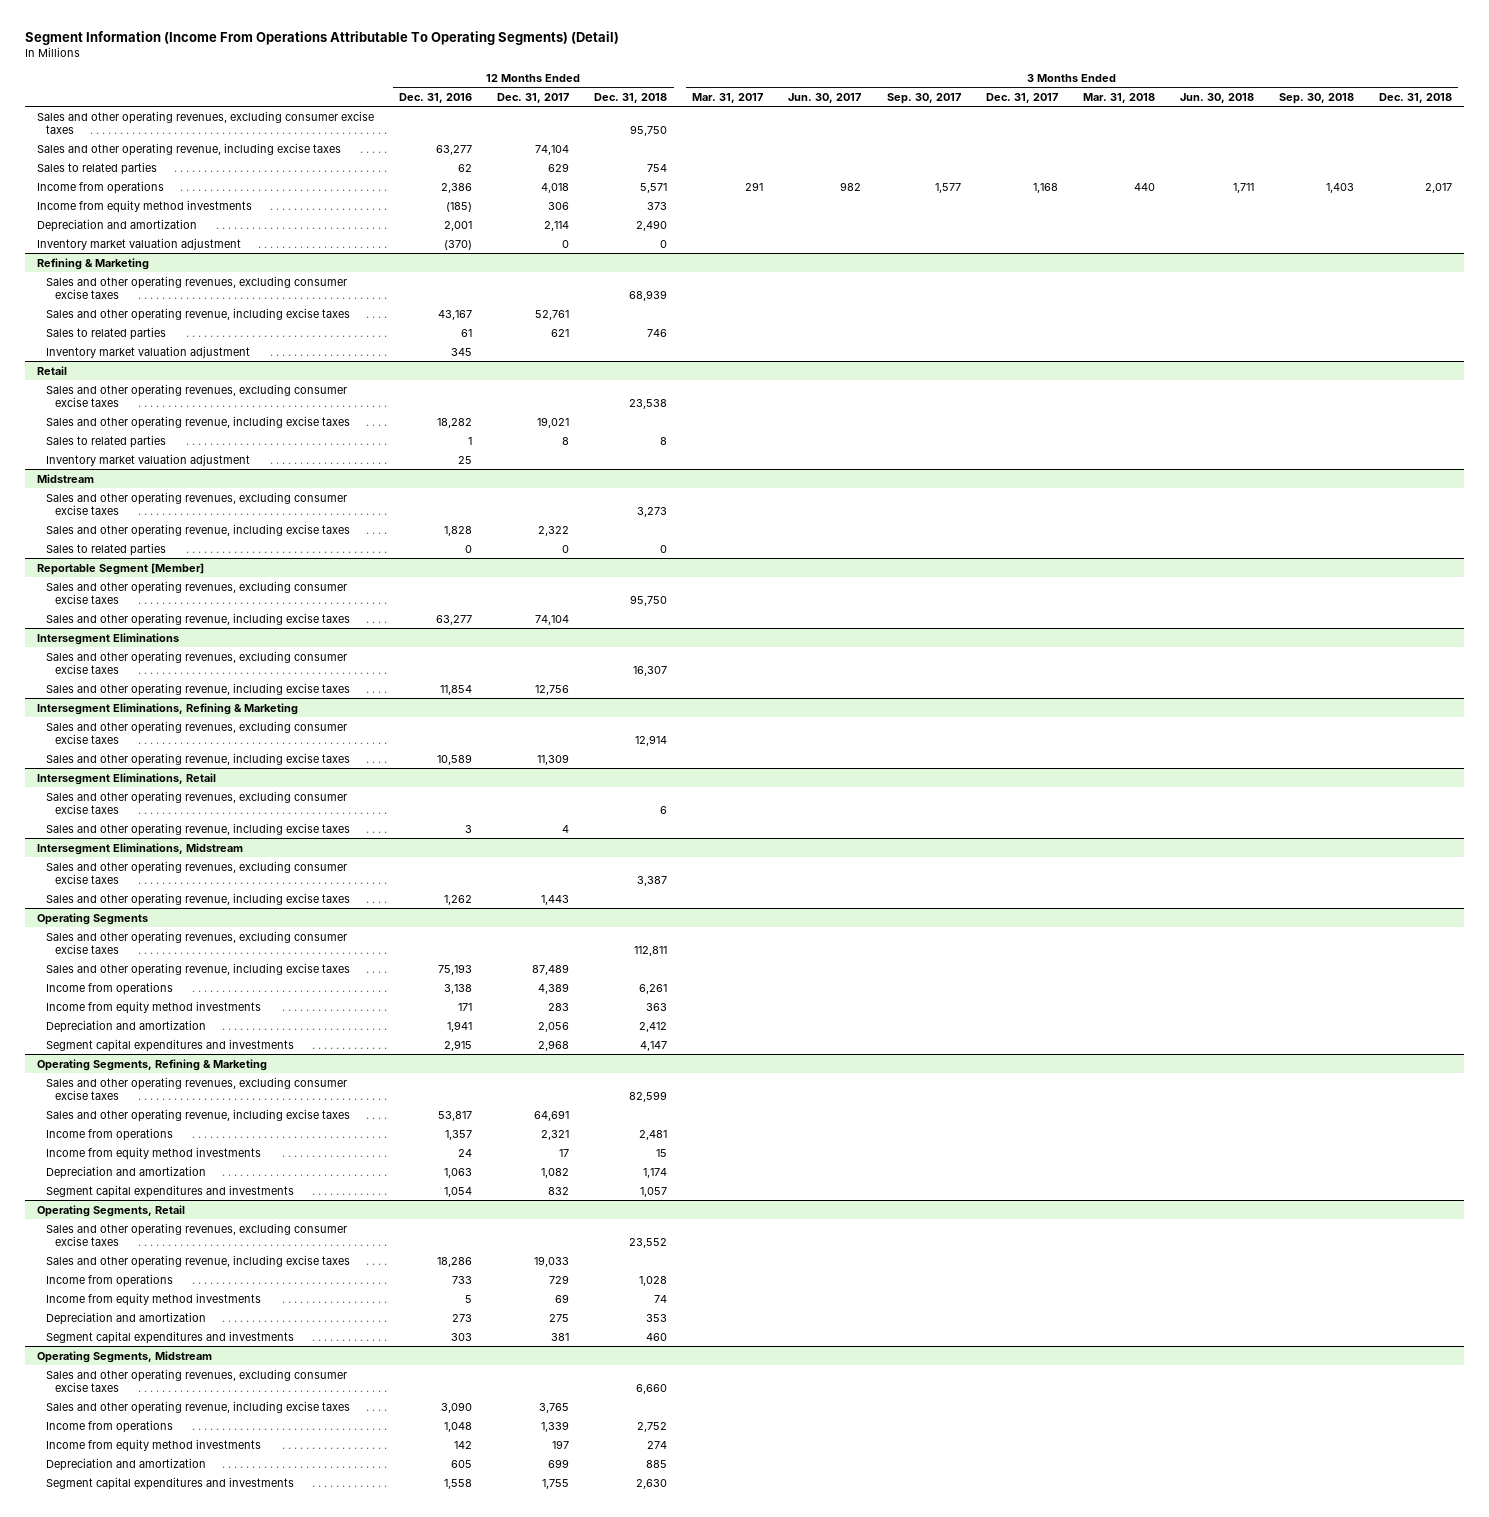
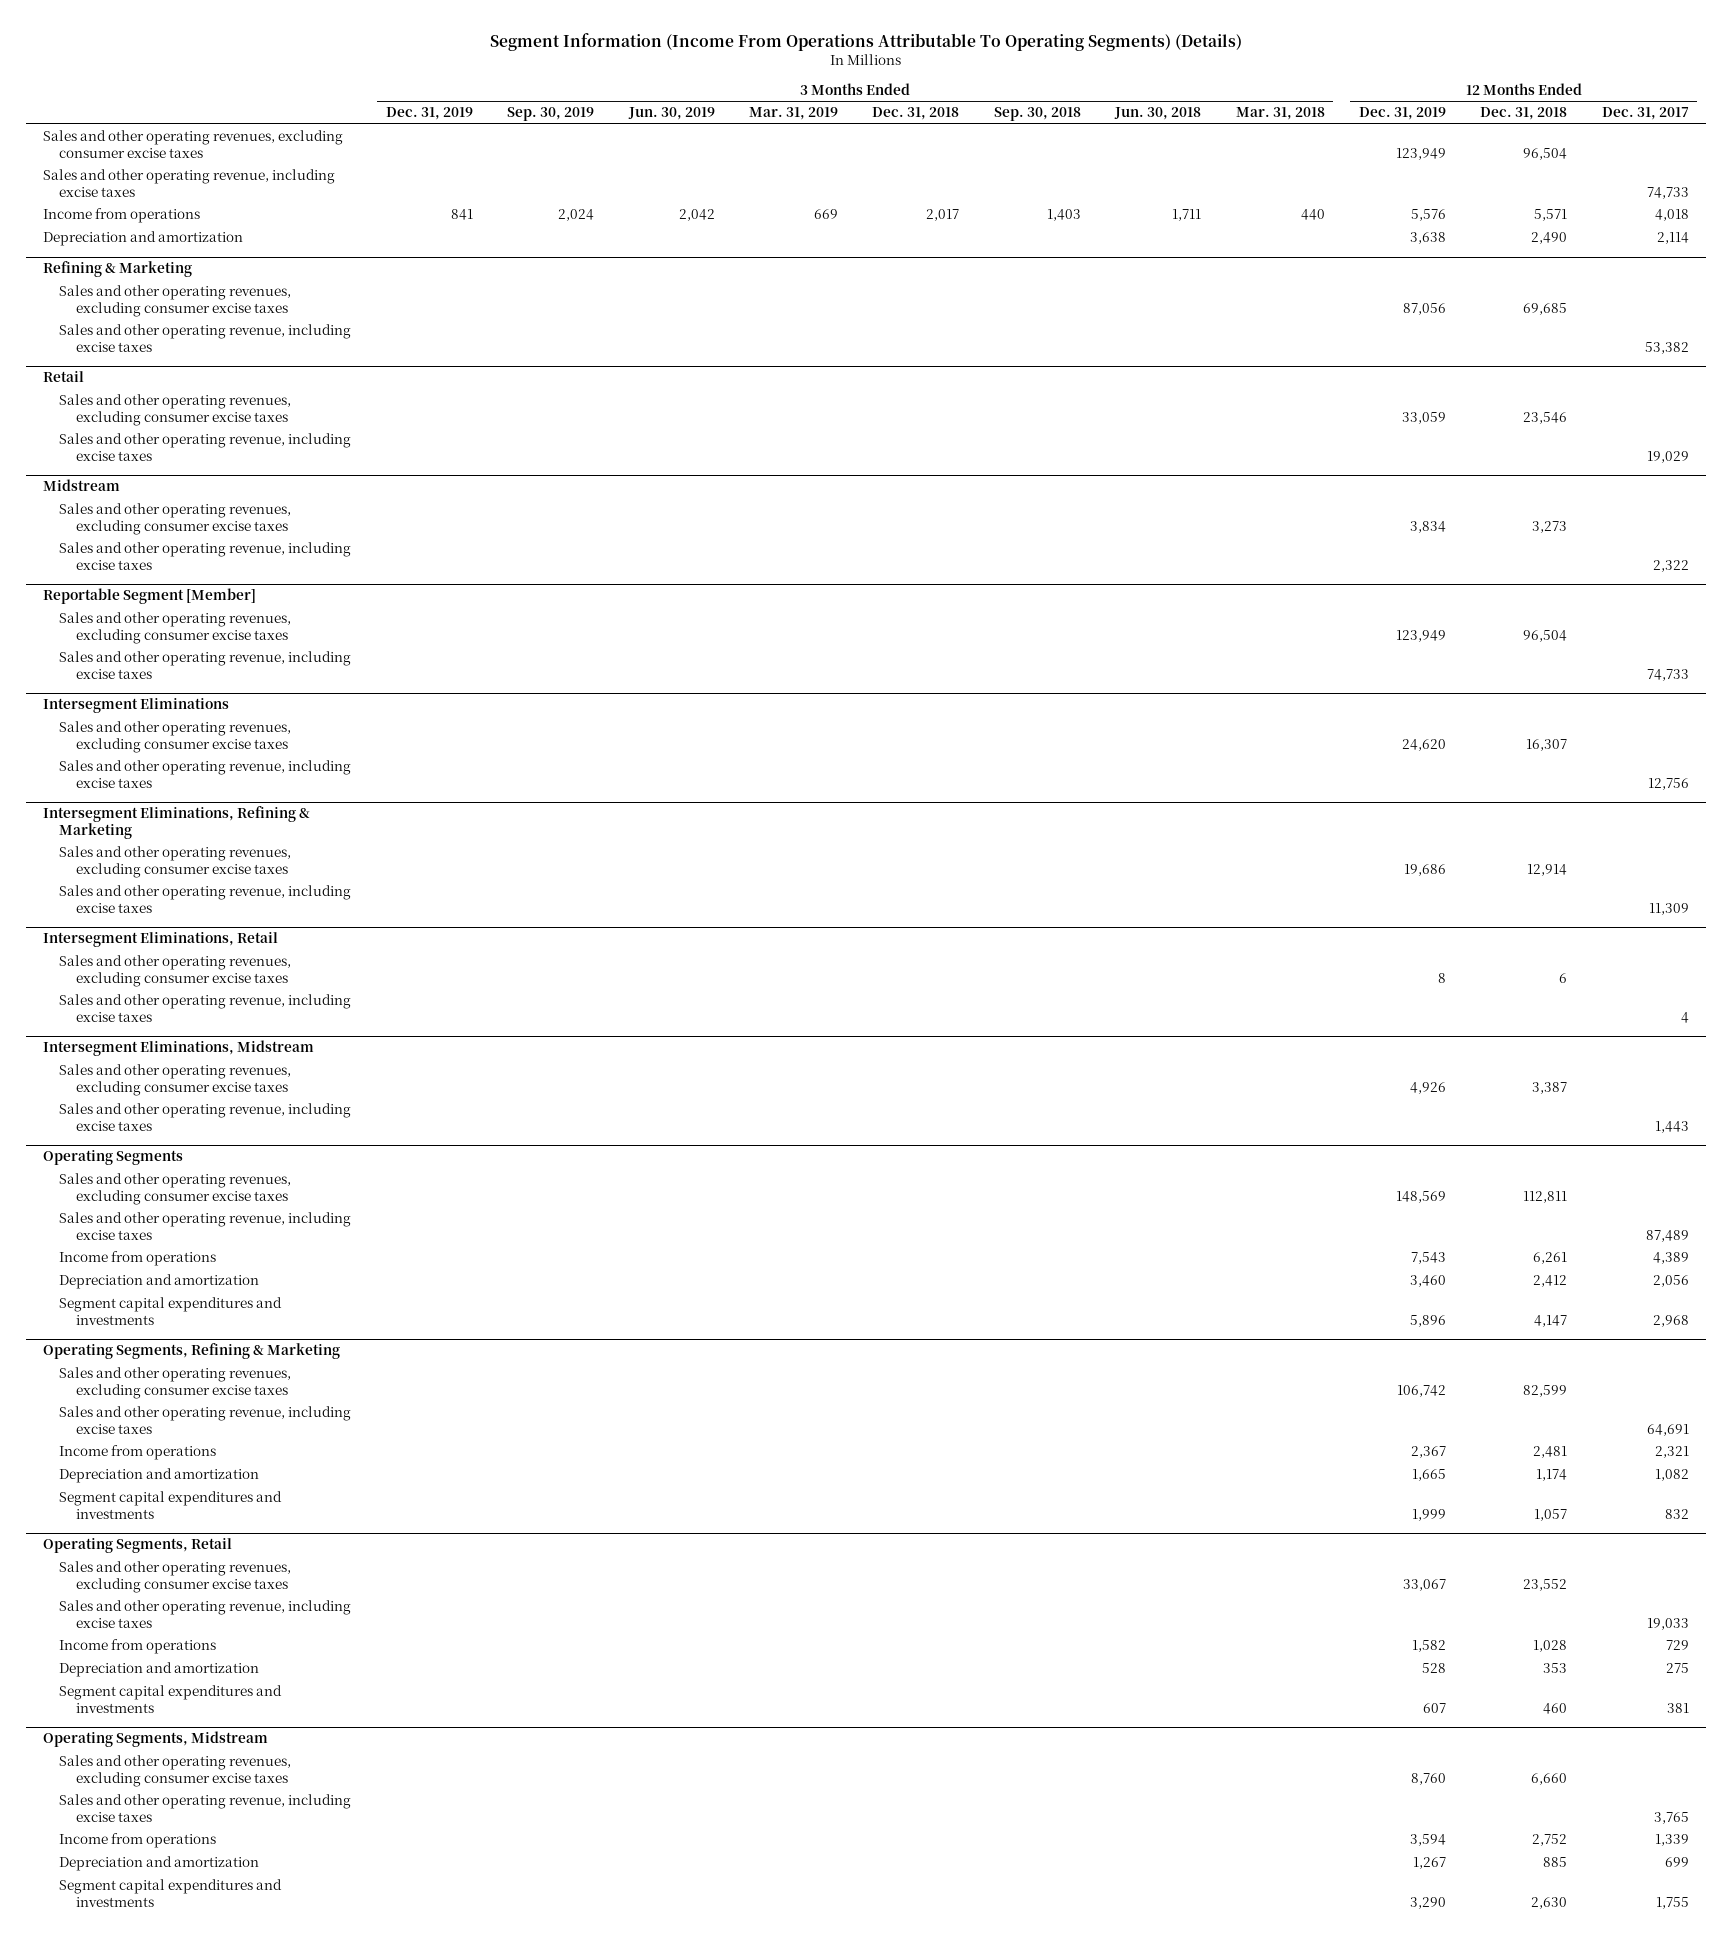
[24,30,619,45] Segment Information (Income From Operations Attributable To Operating Segments) (Detail) -> [489,32,1242,51] Segment Information (Income From Operations Attributable To Operating Segments) (Details)
[399,92,473,103] Dec. 31, 2016 -> none
[692,92,764,103] Mar. 31, 2017 -> none
[788,92,862,103] Jun. 30, 2017 -> none
[886,92,961,104] Sep. 30, 2017 -> none
[985,92,1058,103] Dec. 31, 2017 -> none
none -> [385,107,473,121] Dec. 31, 2019
none -> [507,107,595,122] Sep. 30, 2019
none -> [627,107,715,121] Jun. 30, 2019
none -> [748,107,838,121] Mar. 31, 2019
none -> [1359,107,1447,121] Dec. 31, 2019
[37,161,158,175] Sales to related parties -> none
[630,124,668,136] 95,750 -> [1523,147,1568,160] 96,504
[535,144,570,155] 74,104 -> [1646,186,1689,199] 74,733
[37,199,253,213] Income from equity method investments -> none
[37,237,242,250] Inventory market valuation adjustment -> none
[45,326,166,340] Sales to related parties -> none
[45,345,250,358] Inventory market valuation adjustment -> none
[629,289,668,301] 68,939 -> [1523,302,1568,315] 69,685
[535,309,570,320] 52,761 -> [1644,341,1689,354] 53,382
[45,434,166,448] Sales to related parties -> none
[45,453,250,466] Inventory market valuation adjustment -> none
[629,398,668,409] 23,538 -> [1523,411,1568,424] 23,546
[537,416,570,428] 19,021 -> [1646,450,1689,463] 19,029
[45,542,166,556] Sales to related parties -> none
[630,594,668,606] 95,750 -> [1523,629,1568,642] 96,504
[535,614,570,625] 74,104 -> [1646,668,1689,681] 74,733
[45,1000,261,1014] Income from equity method investments -> none
[45,1146,261,1160] Income from equity method investments -> none
[45,1292,261,1306] Income from equity method investments -> none
[45,1438,261,1452] Income from equity method investments -> none

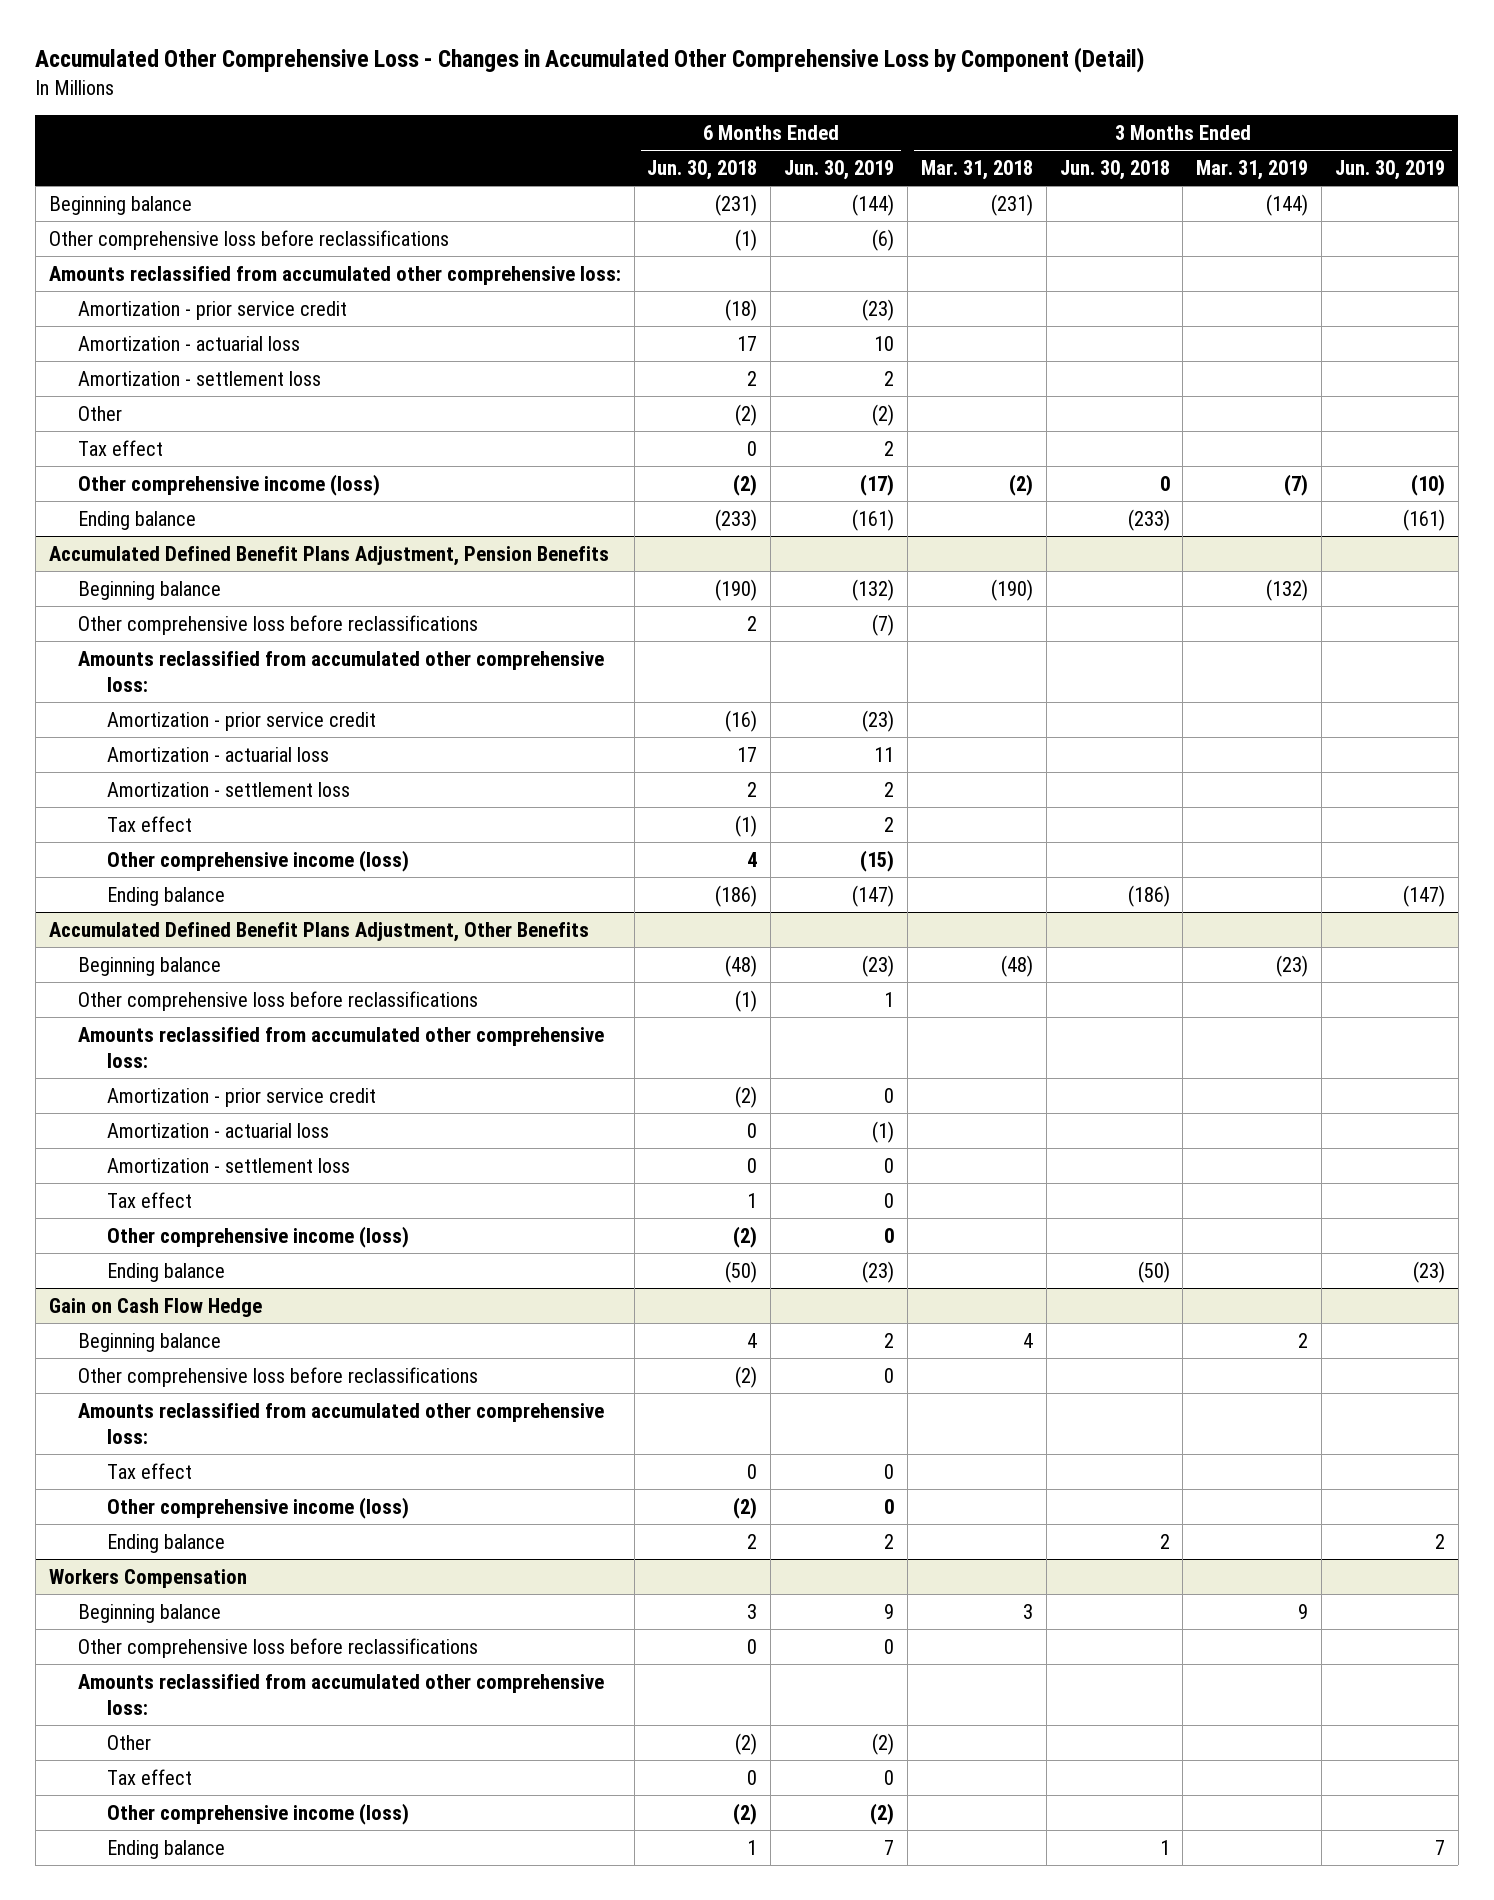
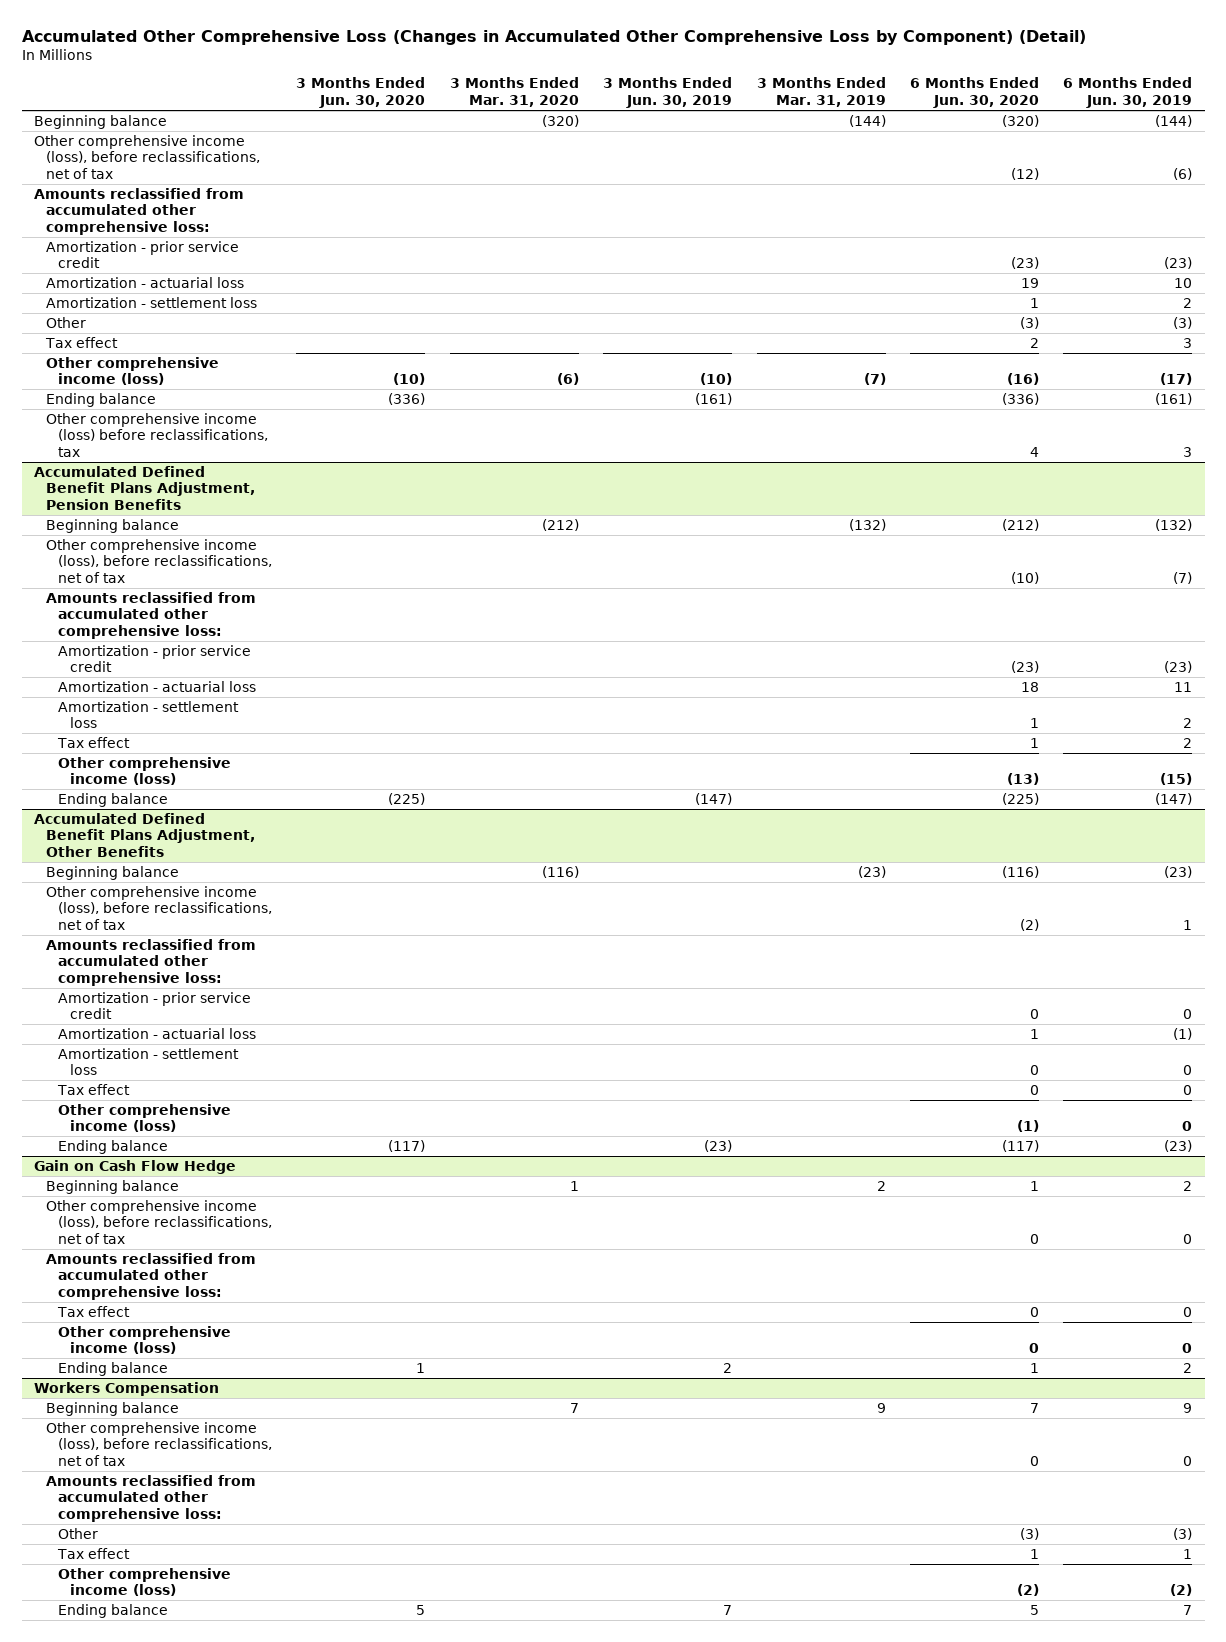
[35,47,1145,74] Accumulated Other Comprehensive Loss - Changes in Accumulated Other Comprehensive Loss by Component (Detail) -> [21,30,1086,46] Accumulated Other Comprehensive Loss (Changes in Accumulated Other Comprehensive Loss by Component) (Detail)
[647,159,758,180] Jun. 30, 2018 -> none
[920,159,1033,180] Mar. 31, 2018 -> none
[1059,159,1170,180] Jun. 30, 2018 -> none
none -> [296,77,426,108] 3 Months Ended Jun. 30, 2020
none -> [449,77,579,107] 3 Months Ended Mar. 31, 2020
none -> [909,77,1039,108] 6 Months Ended Jun. 30, 2020
[48,229,449,250] Other comprehensive loss before reclassifications -> [33,134,260,179] Other comprehensive income (loss), before reclassifications, net of tax
[872,403,895,426] (2) -> [1173,316,1193,329] (3)
[884,440,895,456] 2 -> [1183,337,1193,348] 3
none -> [45,412,268,457] Other comprehensive income (loss) before reclassifications, tax
[77,614,478,635] Other comprehensive loss before reclassifications -> [45,538,272,583] Other comprehensive income (loss), before reclassifications, net of tax
[77,990,478,1011] Other comprehensive loss before reclassifications -> [45,885,272,930] Other comprehensive income (loss), before reclassifications, net of tax
[77,1366,478,1387] Other comprehensive loss before reclassifications -> [45,1199,272,1244] Other comprehensive income (loss), before reclassifications, net of tax
[77,1637,478,1658] Other comprehensive loss before reclassifications -> [45,1421,272,1466] Other comprehensive income (loss), before reclassifications, net of tax
[872,1732,895,1755] (2) -> [1173,1527,1193,1540] (3)
[884,1769,895,1785] 0 -> [1183,1548,1193,1559] 1

